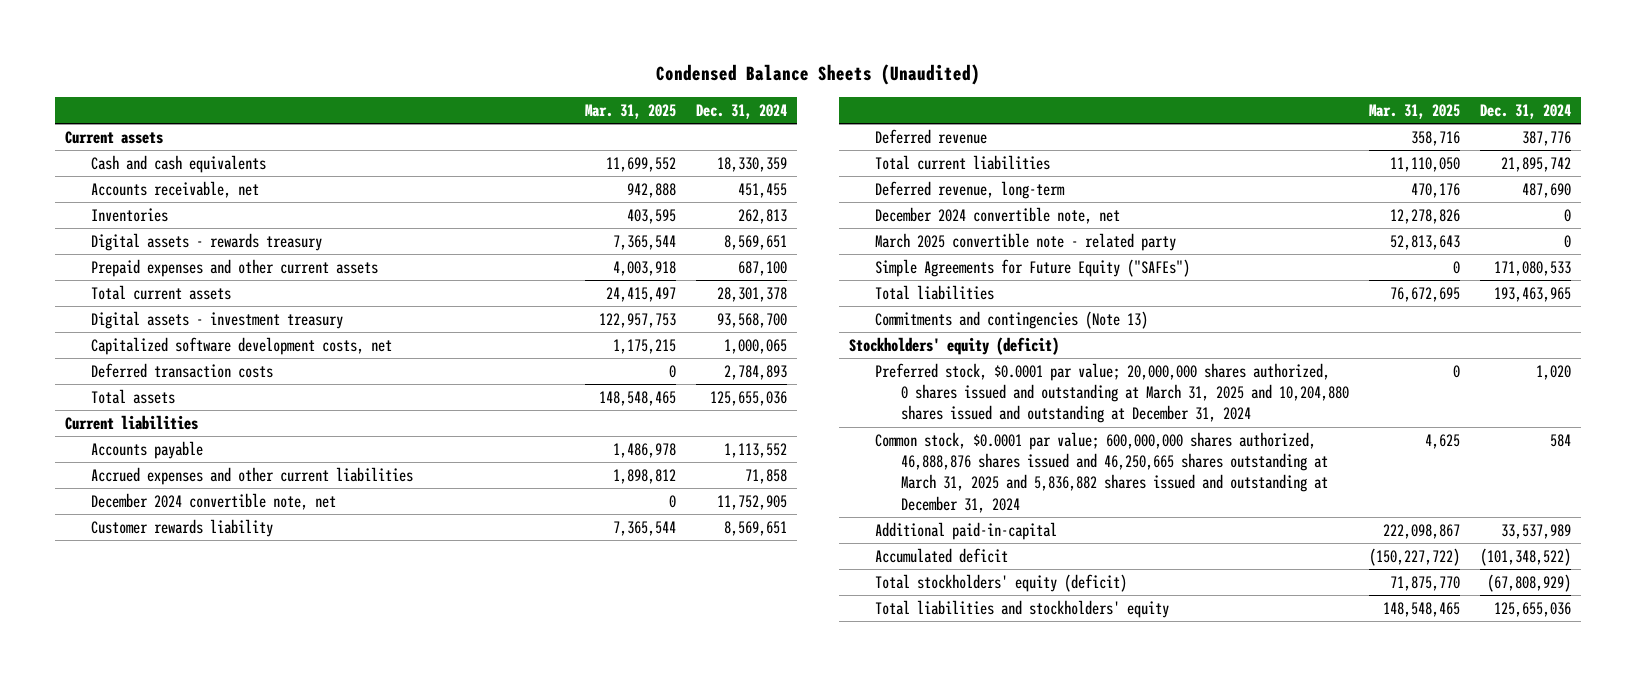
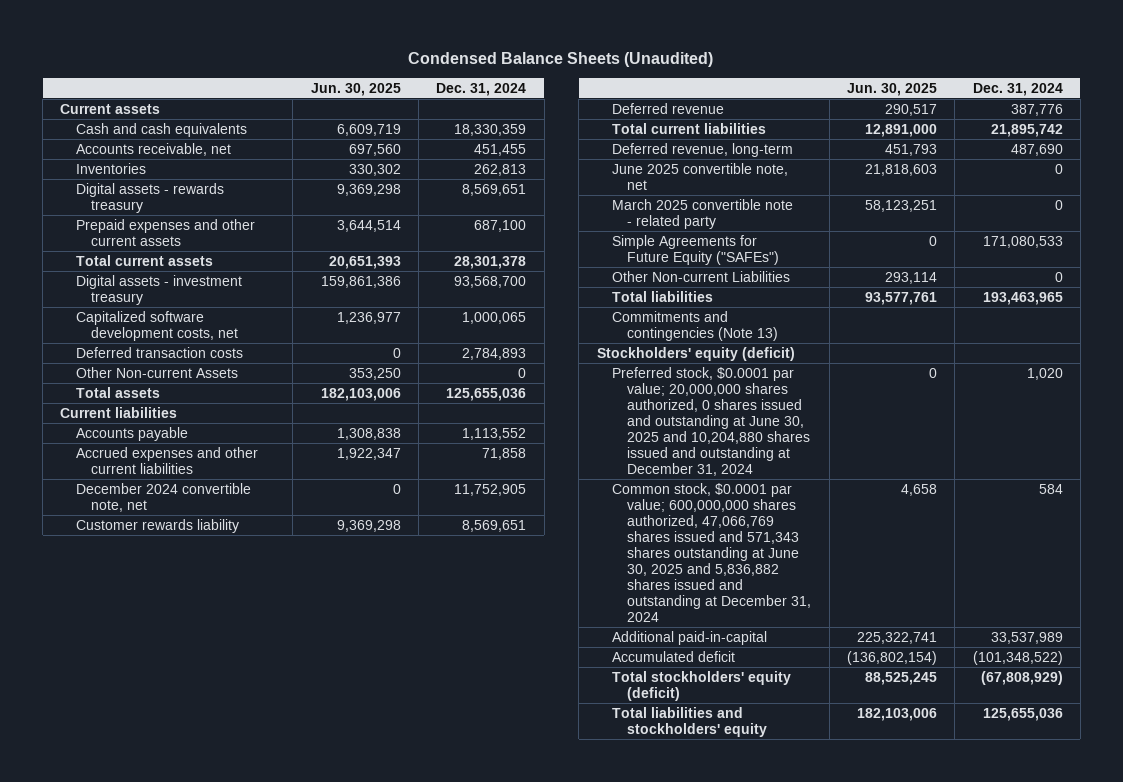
[584,103,676,119] Mar. 31, 2025 -> none
none -> [310,82,401,96] Jun. 30, 2025
none -> [75,366,238,378] Other Non-current Assets
[874,206,1120,224] December 2024 convertible note, net -> [611,162,788,190] June 2025 convertible note, net
none -> [611,270,790,282] Other Non-current Liabilities
[874,362,1350,424] Preferred stock, $0.0001 par value; 20,000,000 shares authorized, 0 shares issued and outstanding at March 31, 2025 and 10,204,880 shares issued and outstanding at December 31, 2024 -> [611,366,811,477] Preferred stock, $0.0001 par value; 20,000,000 shares authorized, 0 shares issued and outstanding at June 30, 2025 and 10,204,880 shares issued and outstanding at December 31, 2024
[874,431,1329,513] Common stock, $0.0001 par value; 600,000,000 shares authorized, 46,888,876 shares issued and 46,250,665 shares outstanding at March 31, 2025 and 5,836,882 shares issued and outstanding at December 31, 2024 -> [611,482,812,623] Common stock, $0.0001 par value; 600,000,000 shares authorized, 47,066,769 shares issued and 571,343 shares outstanding at June 30, 2025 and 5,836,882 shares issued and outstanding at December 31, 2024

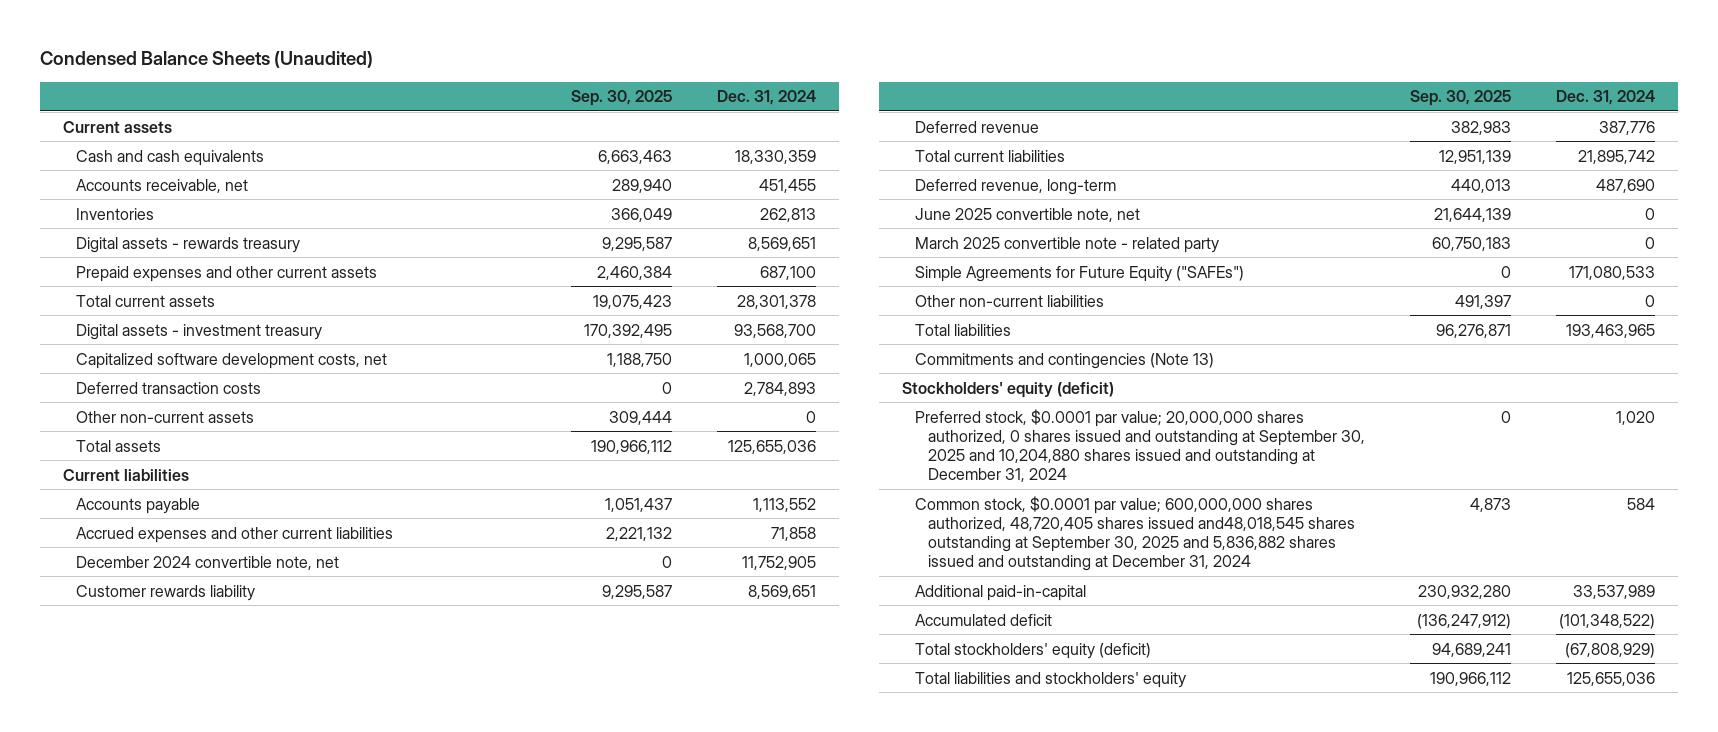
[310,82,401,96] Jun. 30, 2025 -> none
none -> [571,90,673,107] Sep. 30, 2025
[75,366,238,378] Other Non-current Assets -> [76,410,255,423] Other non-current assets
[611,270,790,282] Other Non-current Liabilities -> [914,294,1104,307] Other non-current liabilities
[611,366,811,477] Preferred stock, $0.0001 par value; 20,000,000 shares authorized, 0 shares issued and outstanding at June 30, 2025 and 10,204,880 shares issued and outstanding at December 31, 2024 -> [914,408,1366,483] Preferred stock, $0.0001 par value; 20,000,000 shares authorized, 0 shares issued and outstanding at September 30, 2025 and 10,204,880 shares issued and outstanding at December 31, 2024
[611,482,812,623] Common stock, $0.0001 par value; 600,000,000 shares authorized, 47,066,769 shares issued and 571,343 shares outstanding at June 30, 2025 and 5,836,882 shares issued and outstanding at December 31, 2024 -> [914,495,1356,572] Common stock, $0.0001 par value; 600,000,000 shares authorized, 48,720,405 shares issued and48,018,545 shares outstanding at September 30, 2025 and 5,836,882 shares issued and outstanding at December 31, 2024

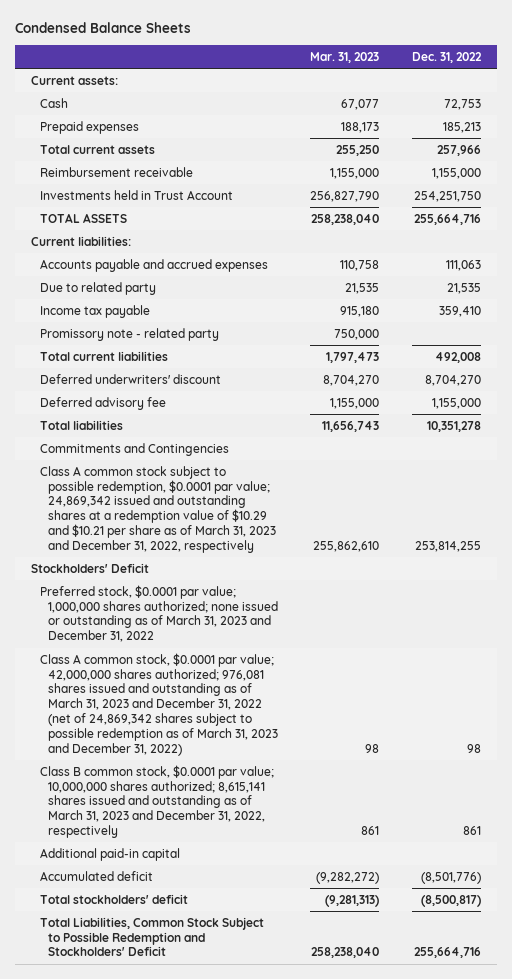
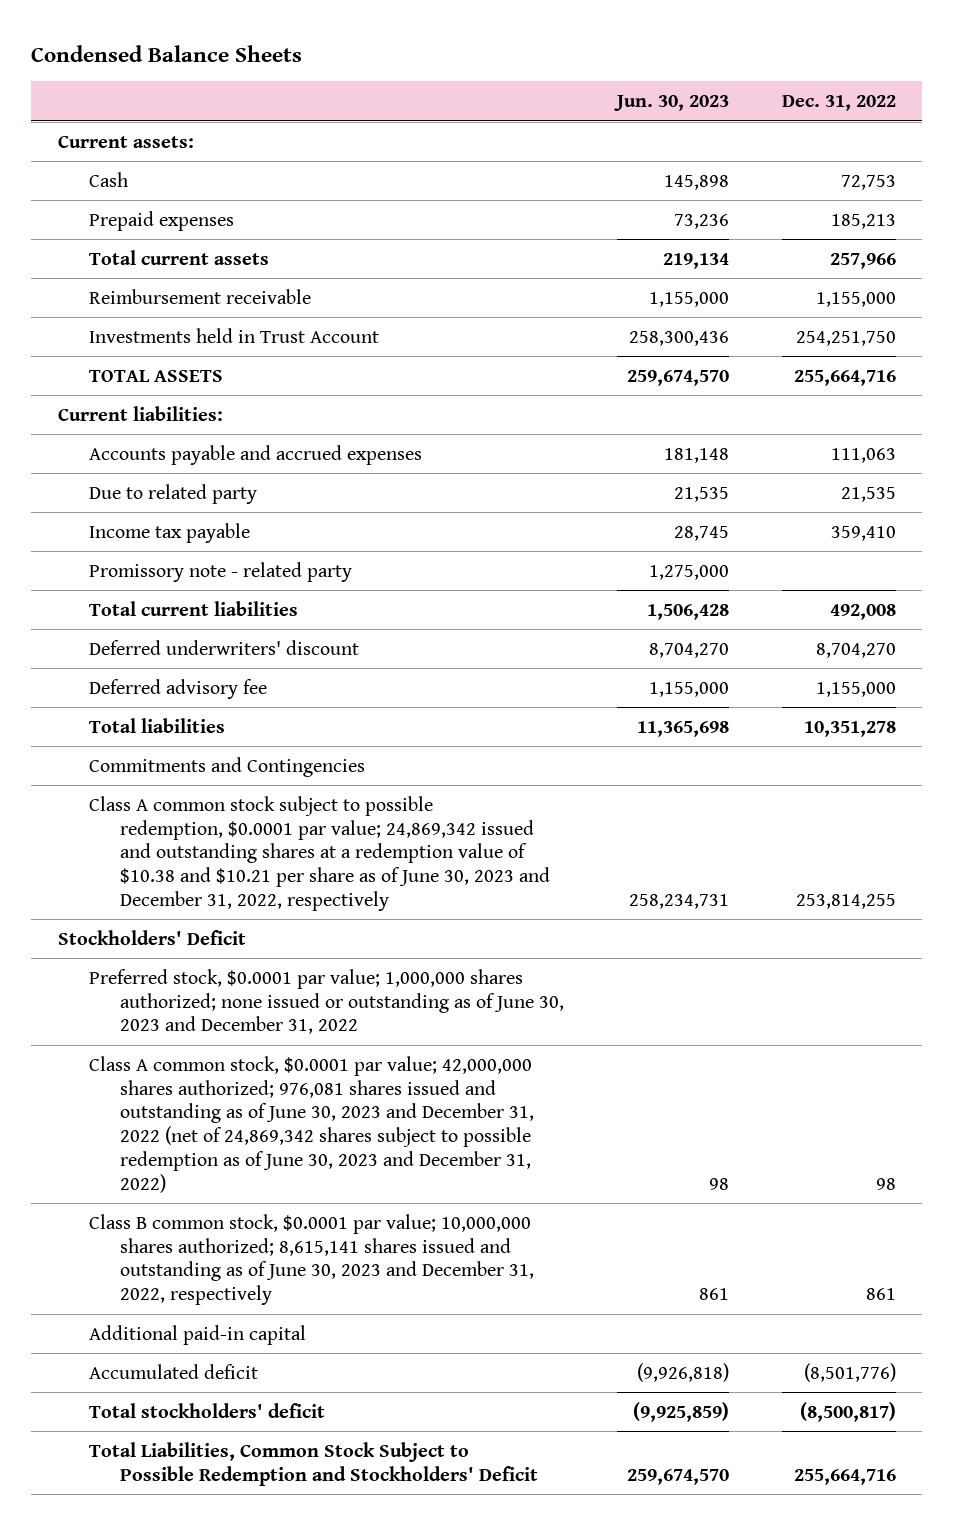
[310,51,380,63] Mar. 31, 2023 -> none
none -> [613,95,729,112] Jun. 30, 2023
[39,465,277,553] Class A common stock subject to possible redemption, $0.0001 par value; 24,869,342 issued and outstanding shares at a redemption value of $10.29 and $10.21 per share as of March 31, 2023 and December 31, 2022, respectively -> [88,795,550,911] Class A common stock subject to possible redemption, $0.0001 par value; 24,869,342 issued and outstanding shares at a redemption value of $10.38 and $10.21 per share as of June 30, 2023 and December 31, 2022, respectively
[39,584,279,643] Preferred stock, $0.0001 par value; 1,000,000 shares authorized; none issued or outstanding as of March 31, 2023 and December 31, 2022 -> [88,968,564,1035] Preferred stock, $0.0001 par value; 1,000,000 shares authorized; none issued or outstanding as of June 30, 2023 and December 31, 2022
[39,652,279,756] Class A common stock, $0.0001 par value; 42,000,000 shares authorized; 976,081 shares issued and outstanding as of March 31, 2023 and December 31, 2022 (net of 24,869,342 shares subject to possible redemption as of March 31, 2023 and December 31, 2022) -> [88,1055,534,1193] Class A common stock, $0.0001 par value; 42,000,000 shares authorized; 976,081 shares issued and outstanding as of June 30, 2023 and December 31, 2022 (net of 24,869,342 shares subject to possible redemption as of June 30, 2023 and December 31, 2022)
[39,764,274,839] Class B common stock, $0.0001 par value; 10,000,000 shares authorized; 8,615,141 shares issued and outstanding as of March 31, 2023 and December 31, 2022, respectively -> [88,1213,534,1306] Class B common stock, $0.0001 par value; 10,000,000 shares authorized; 8,615,141 shares issued and outstanding as of June 30, 2023 and December 31, 2022, respectively

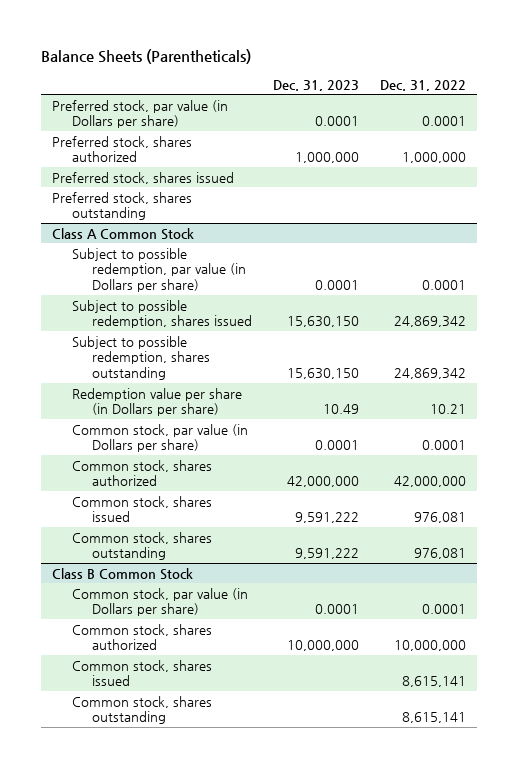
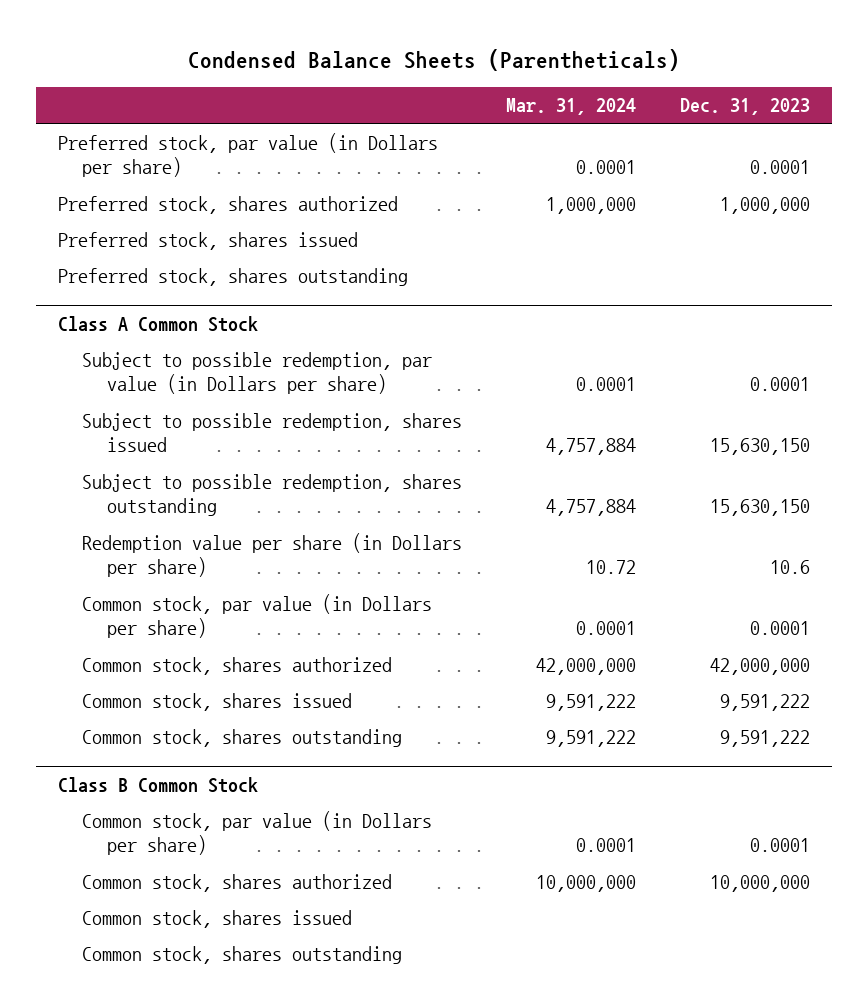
[41,49,252,65] Balance Sheets (Parentheticals) -> [187,48,680,71] Condensed Balance Sheets (Parentheticals)
[380,79,467,91] Dec. 31, 2022 -> none
none -> [506,98,637,116] Mar. 31, 2024
[323,404,360,415] 10.49 -> [769,559,810,574] 10.6

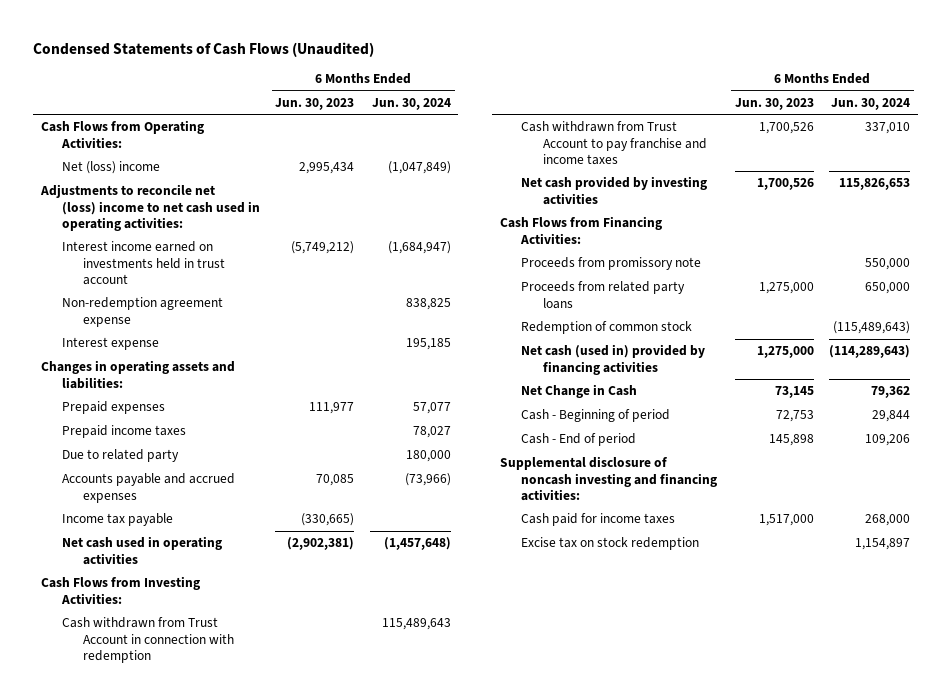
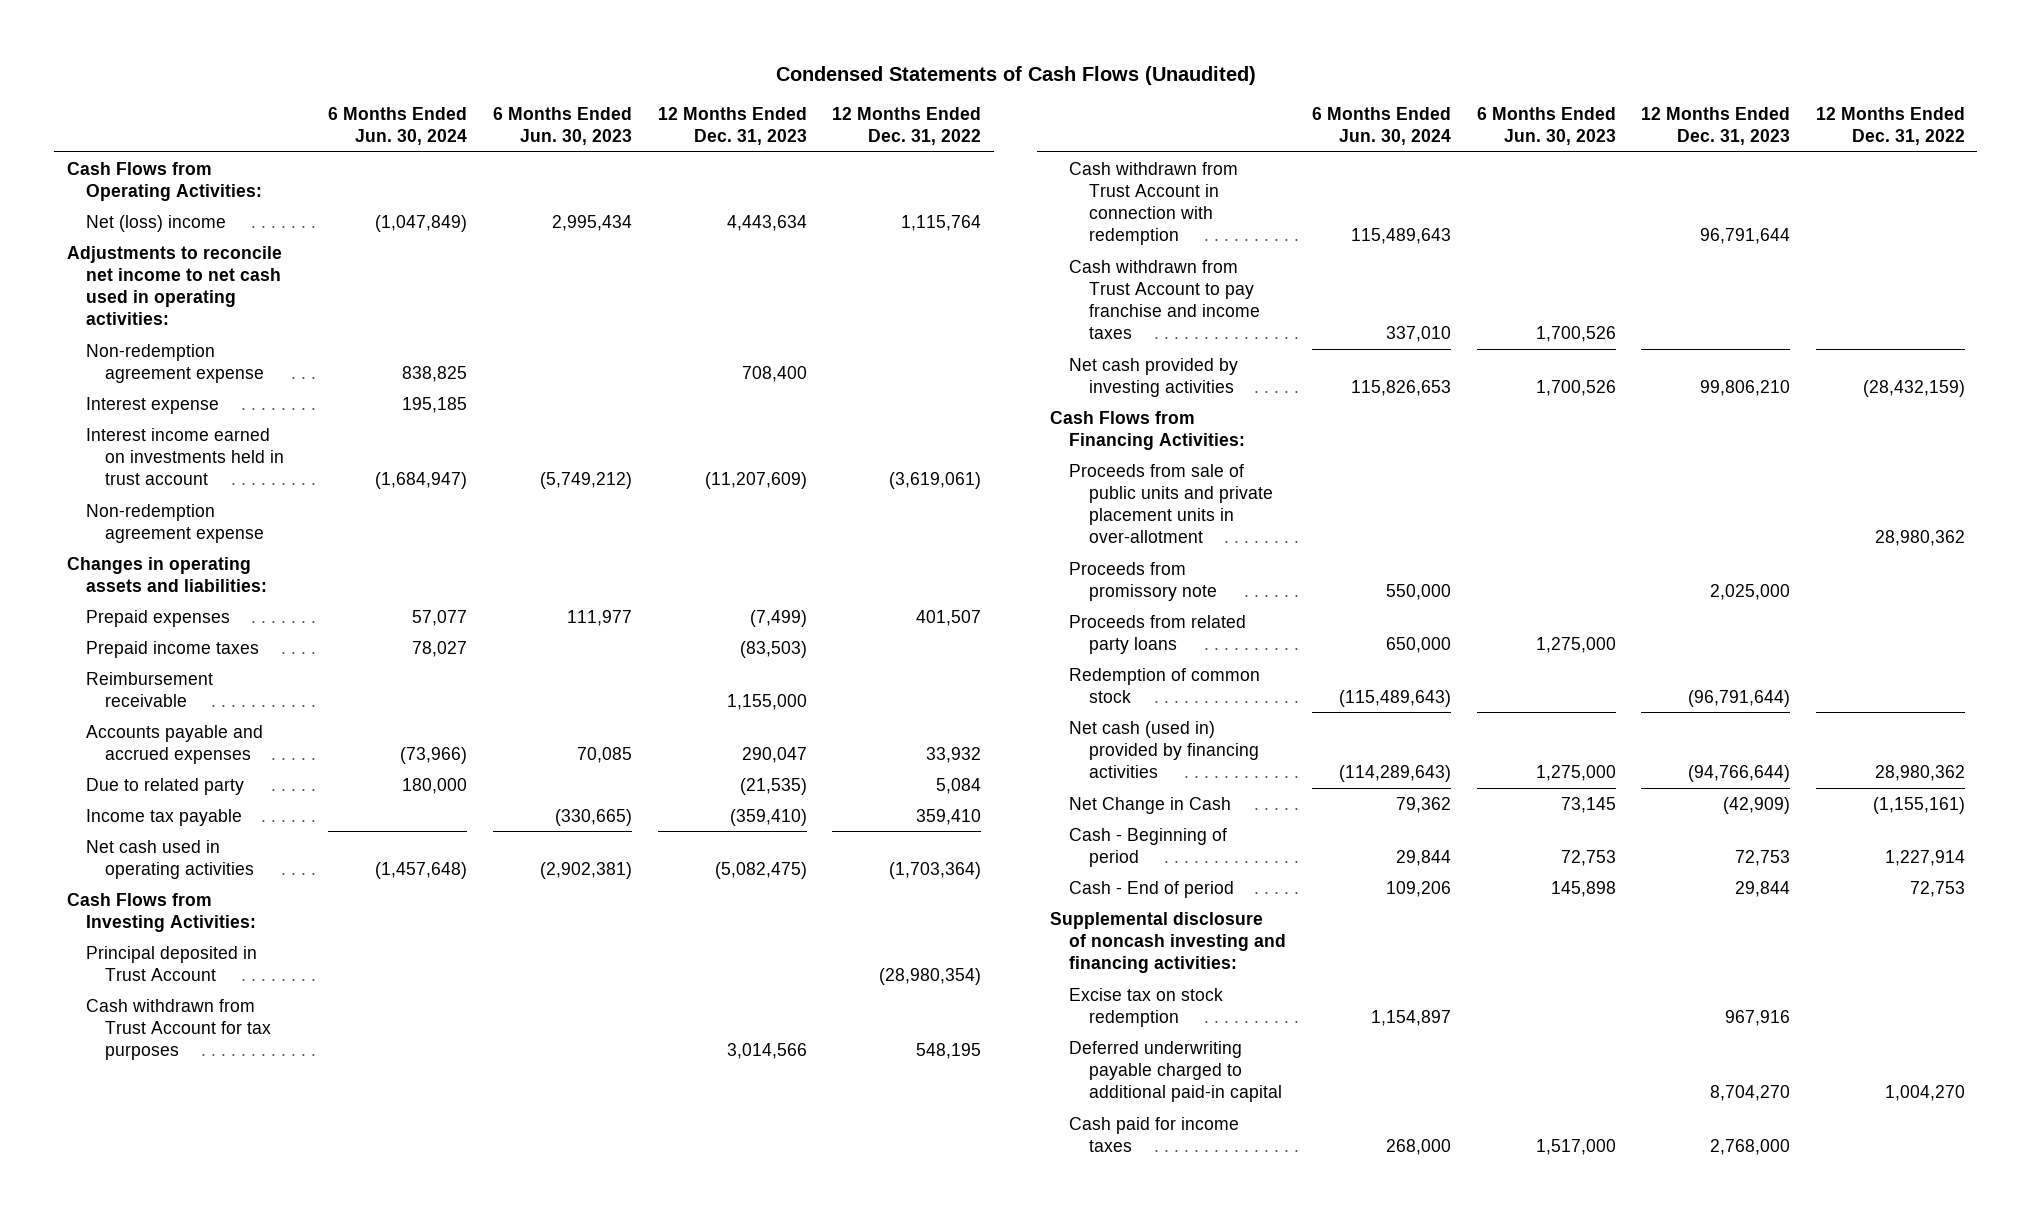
none -> [657,106,807,145] 12 Months Ended Dec. 31, 2023
none -> [832,106,982,145] 12 Months Ended Dec. 31, 2022
[39,184,260,232] Adjustments to reconcile net (loss) income to net cash used in operating activities: -> [66,245,282,326] Adjustments to reconcile net income to net cash used in operating activities:
[61,241,226,286] Interest income earned on investments held in trust account -> [85,427,285,486] Interest income earned on investments held in trust account
none -> [85,503,265,543] Non-redemption agreement expense
none -> [85,671,213,707] Reimbursement receivable
[61,449,179,463] Due to related party -> [85,777,244,795] Due to related party
none -> [85,945,257,981] Principal deposited in Trust Account
none -> [85,998,272,1061] Cash withdrawn from Trust Account for tax purposes
none -> [1069,463,1273,544] Proceeds from sale of public units and private placement units in over-allotment
none -> [1069,1040,1282,1103] Deferred underwriting payable charged to additional paid-in capital
[521,513,676,527] Cash paid for income taxes -> [1069,1116,1240,1152] Cash paid for income taxes

